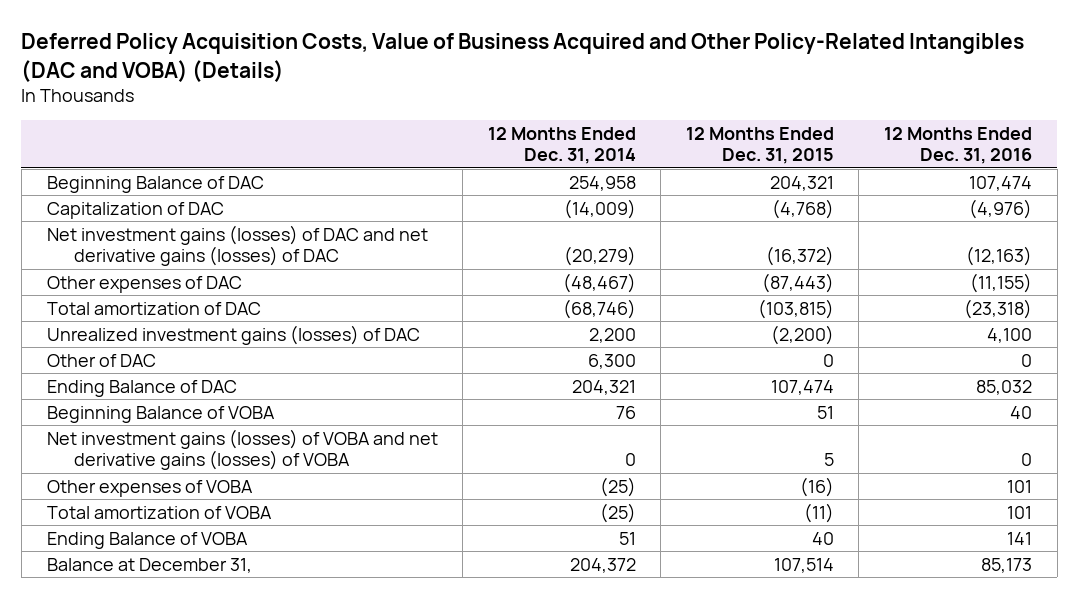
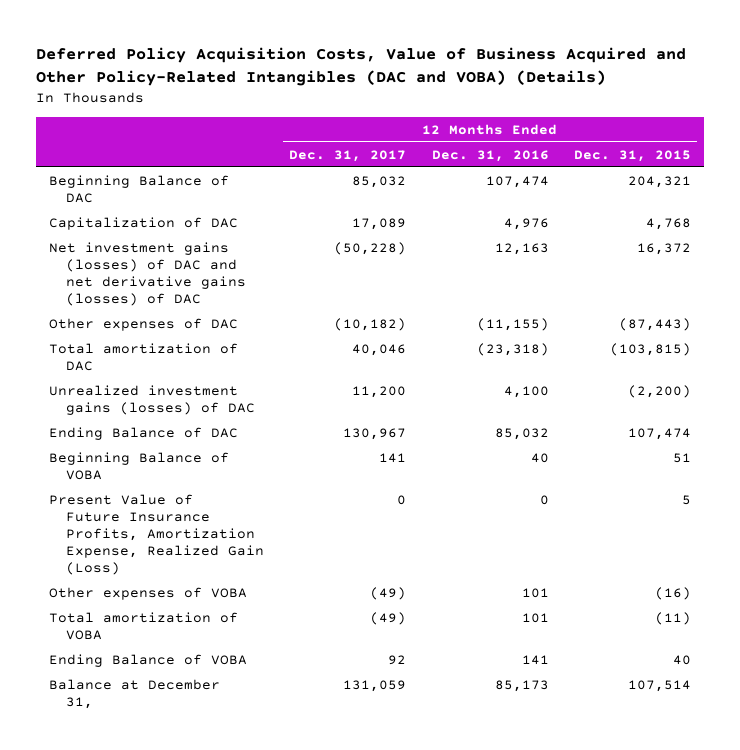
[487,126,636,165] 12 Months Ended Dec. 31, 2014 -> none
none -> [289,149,407,162] Dec. 31, 2017
[771,198,834,219] (4,768) -> [646,217,692,230] 4,768
[968,198,1032,219] (4,976) -> [503,217,549,230] 4,976
[765,246,834,267] (16,372) -> [637,242,692,255] 16,372
[965,246,1032,267] (12,163) -> [494,242,549,255] 12,163
[46,353,156,367] Other of DAC -> none
[46,428,438,471] Net investment gains (losses) of VOBA and net derivative gains (losses) of VOBA -> none
none -> [49,493,264,575] Present Value of Future Insurance Profits, Amortization Expense, Realized Gain (Loss)

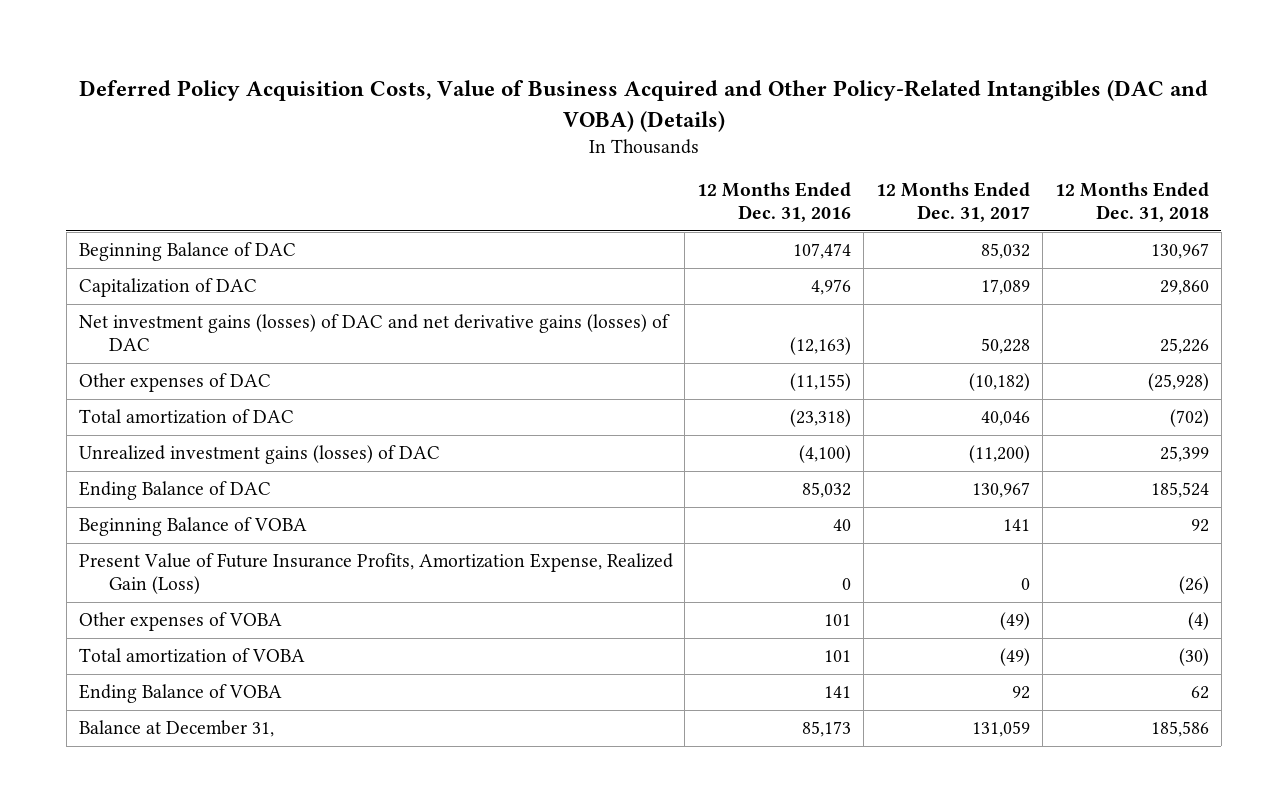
[574,149,692,162] Dec. 31, 2015 -> none
none -> [1054,182,1209,223] 12 Months Ended Dec. 31, 2018
[334,241,407,255] (50,228) -> [981,338,1031,355] 50,228
[494,242,549,255] 12,163 -> [790,337,852,356] (12,163)
[352,385,407,398] 11,200 -> [969,445,1031,464] (11,200)
[503,385,549,398] 4,100 -> [799,445,852,464] (4,100)

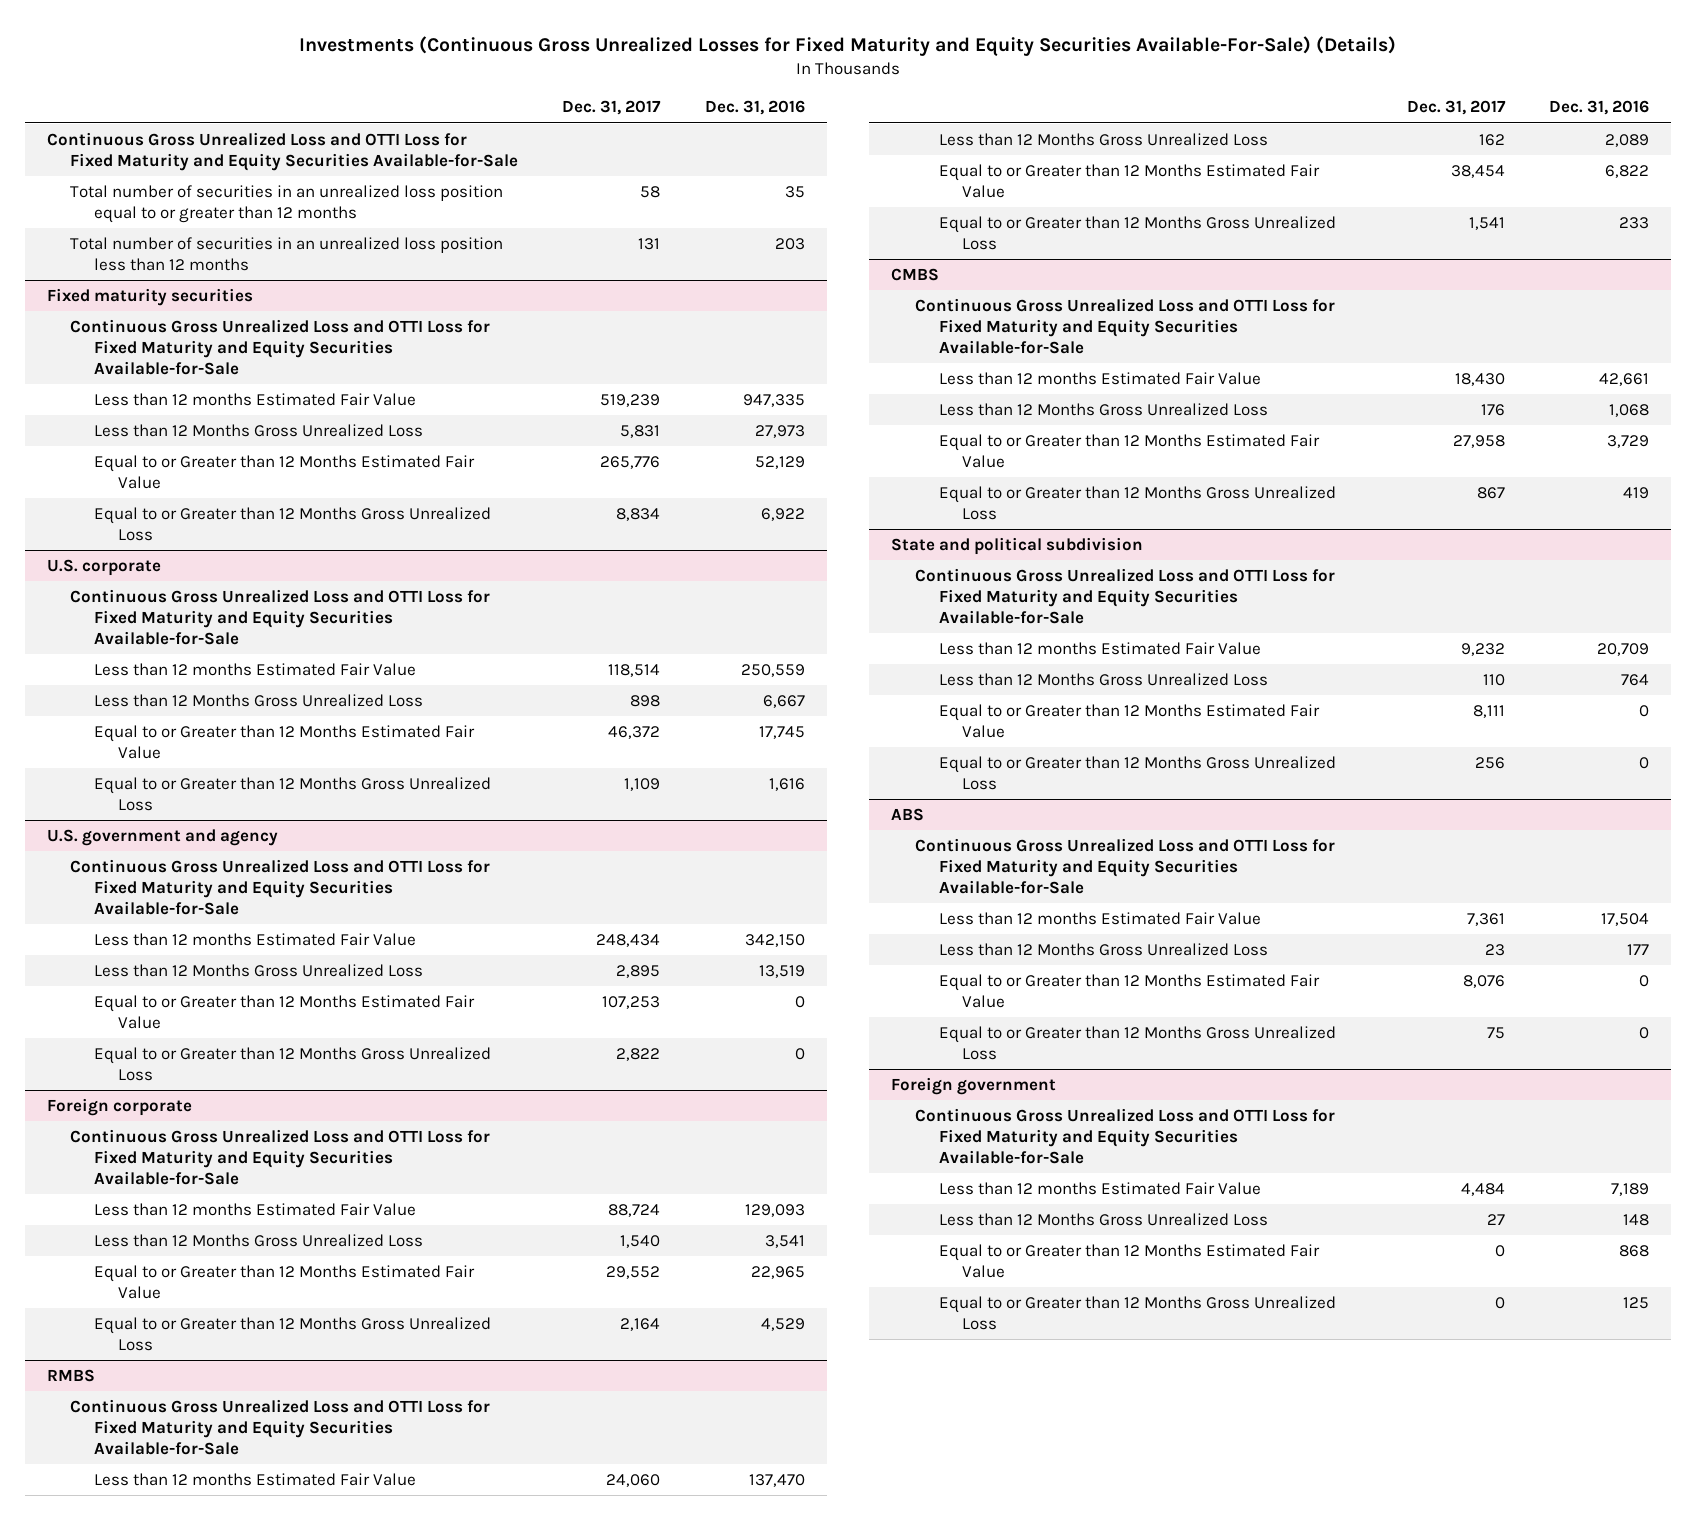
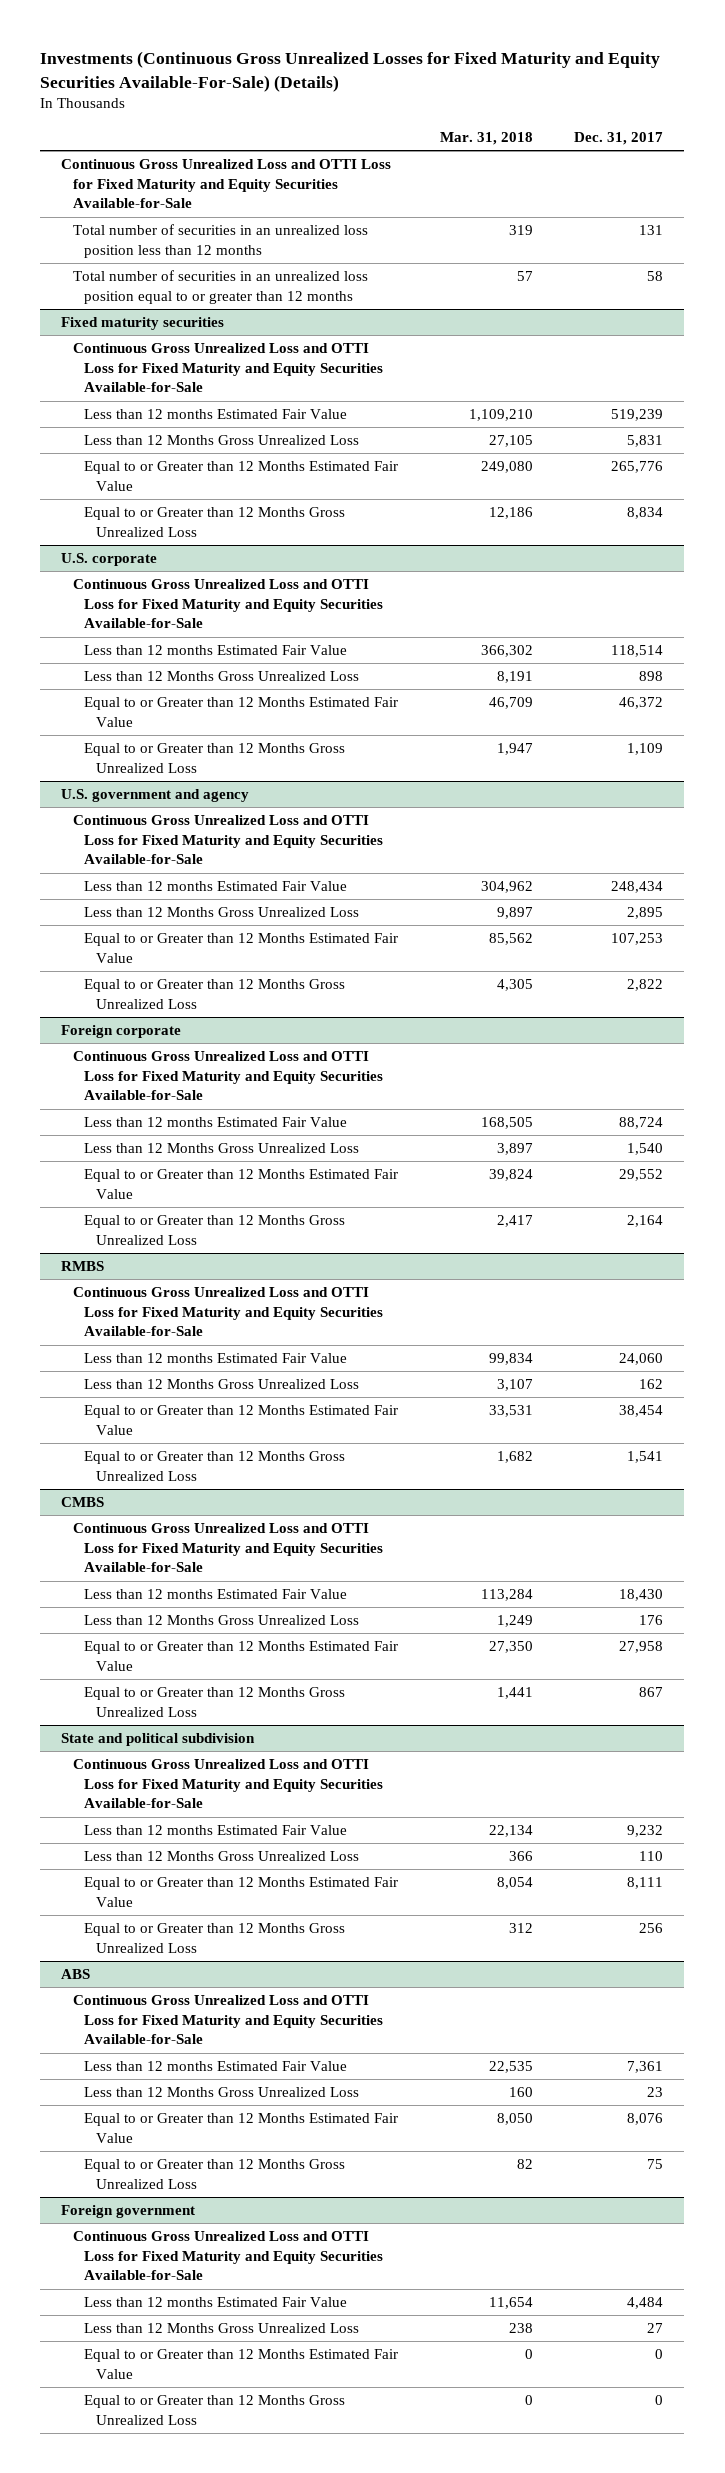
[704,100,805,116] Dec. 31, 2016 -> none
none -> [439,131,533,145] Mar. 31, 2018
[70,184,504,223] Total number of securities in an unrealized loss position equal to or greater than 12 months -> [72,270,368,304] Total number of securities in an unrealized loss position equal to or greater than 12 months

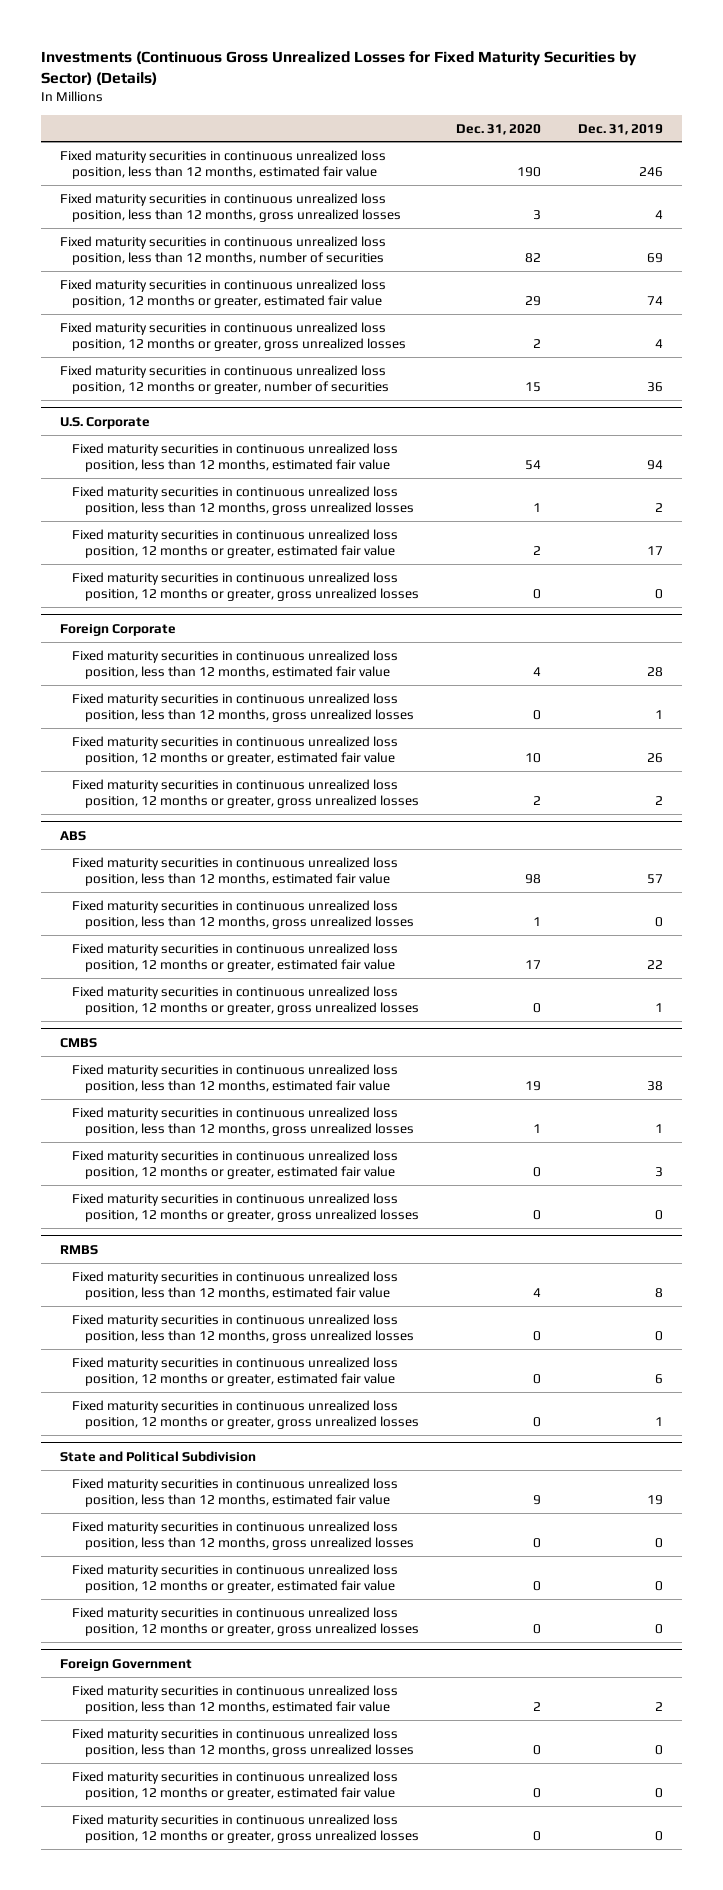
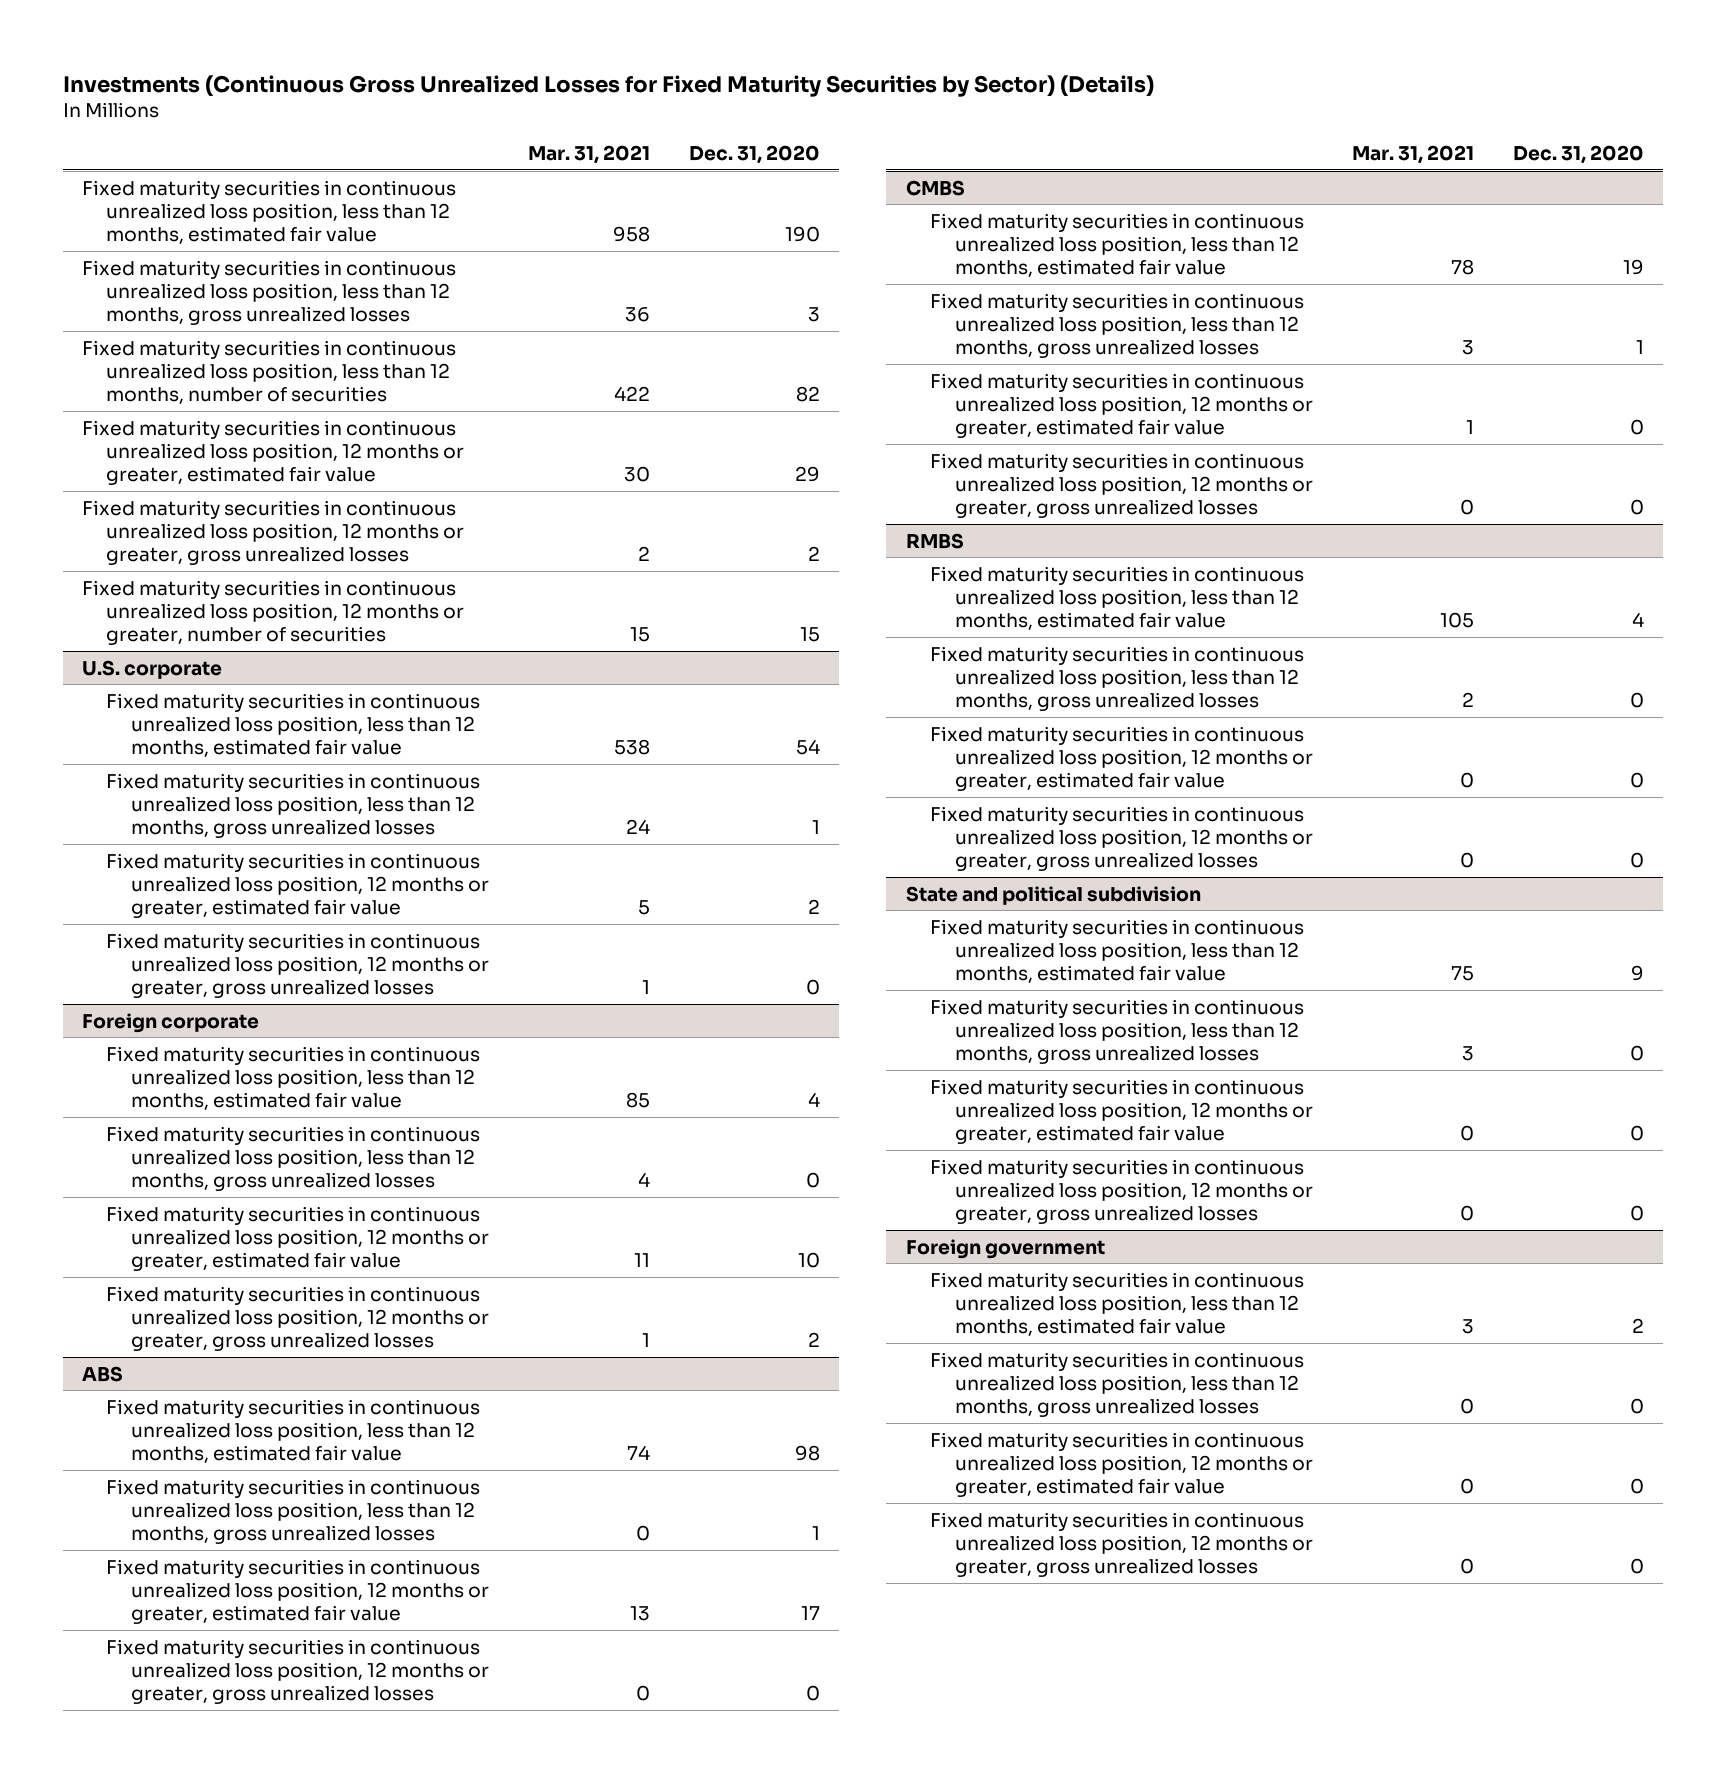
[578,123,664,135] Dec. 31, 2019 -> none
none -> [527,144,650,164] Mar. 31, 2021
[59,416,150,429] U.S. Corporate -> [82,659,223,679] U.S. corporate
[59,623,176,636] Foreign Corporate -> [82,1012,260,1033] Foreign corporate
[59,1450,256,1462] State and Political Subdivision -> [905,885,1201,905] State and political subdivision
[59,1658,192,1671] Foreign Government -> [905,1238,1105,1259] Foreign government

